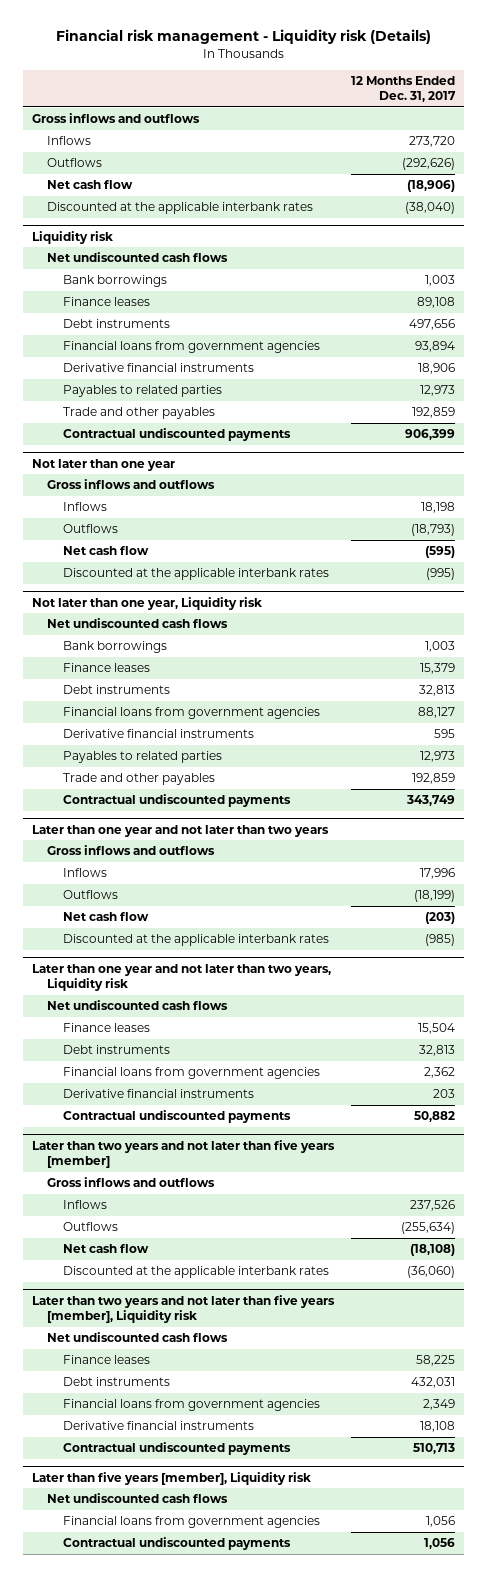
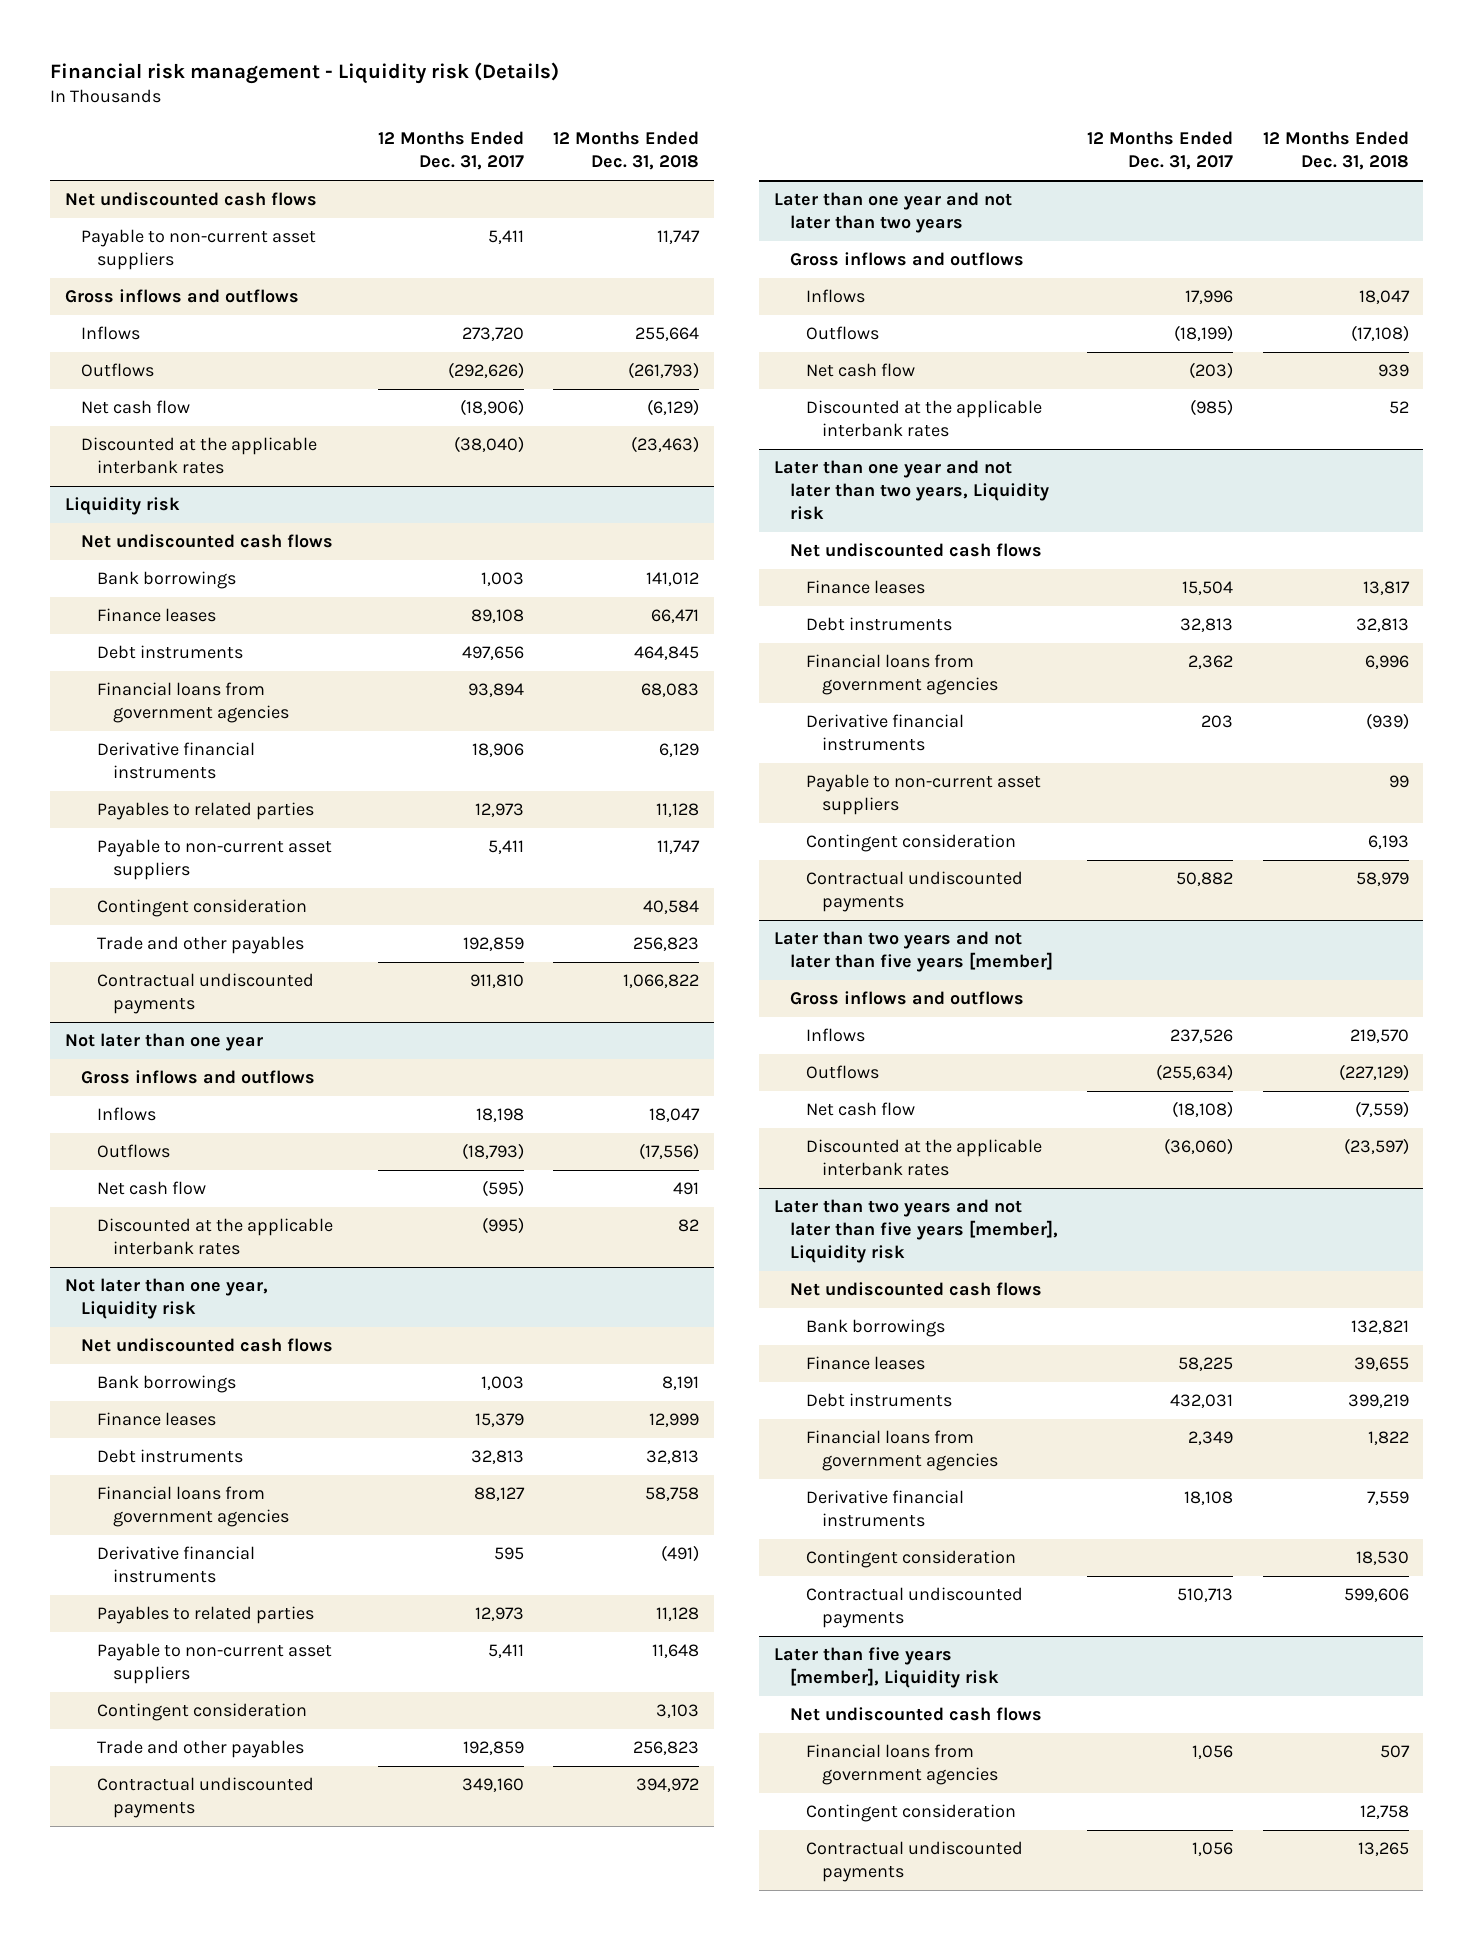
none -> [553,131,700,171] 12 Months Ended Dec. 31, 2018
none -> [64,192,317,207] Net undiscounted cash flows
none -> [80,229,316,271] Payable to non-current asset suppliers
none -> [96,839,332,881] Payable to non-current asset suppliers
none -> [96,899,307,918] Contingent consideration
[405,429,456,441] 906,399 -> [470,974,525,989] 911,810
none -> [96,1643,332,1685] Payable to non-current asset suppliers
none -> [96,1703,307,1722] Contingent consideration
[406,795,456,807] 343,749 -> [462,1778,525,1793] 349,160
none -> [805,774,1041,816] Payable to non-current asset suppliers
none -> [805,834,1016,853] Contingent consideration
none -> [805,1319,945,1338] Bank borrowings
none -> [805,1550,1016,1569] Contingent consideration
none -> [805,1804,1016,1823] Contingent consideration

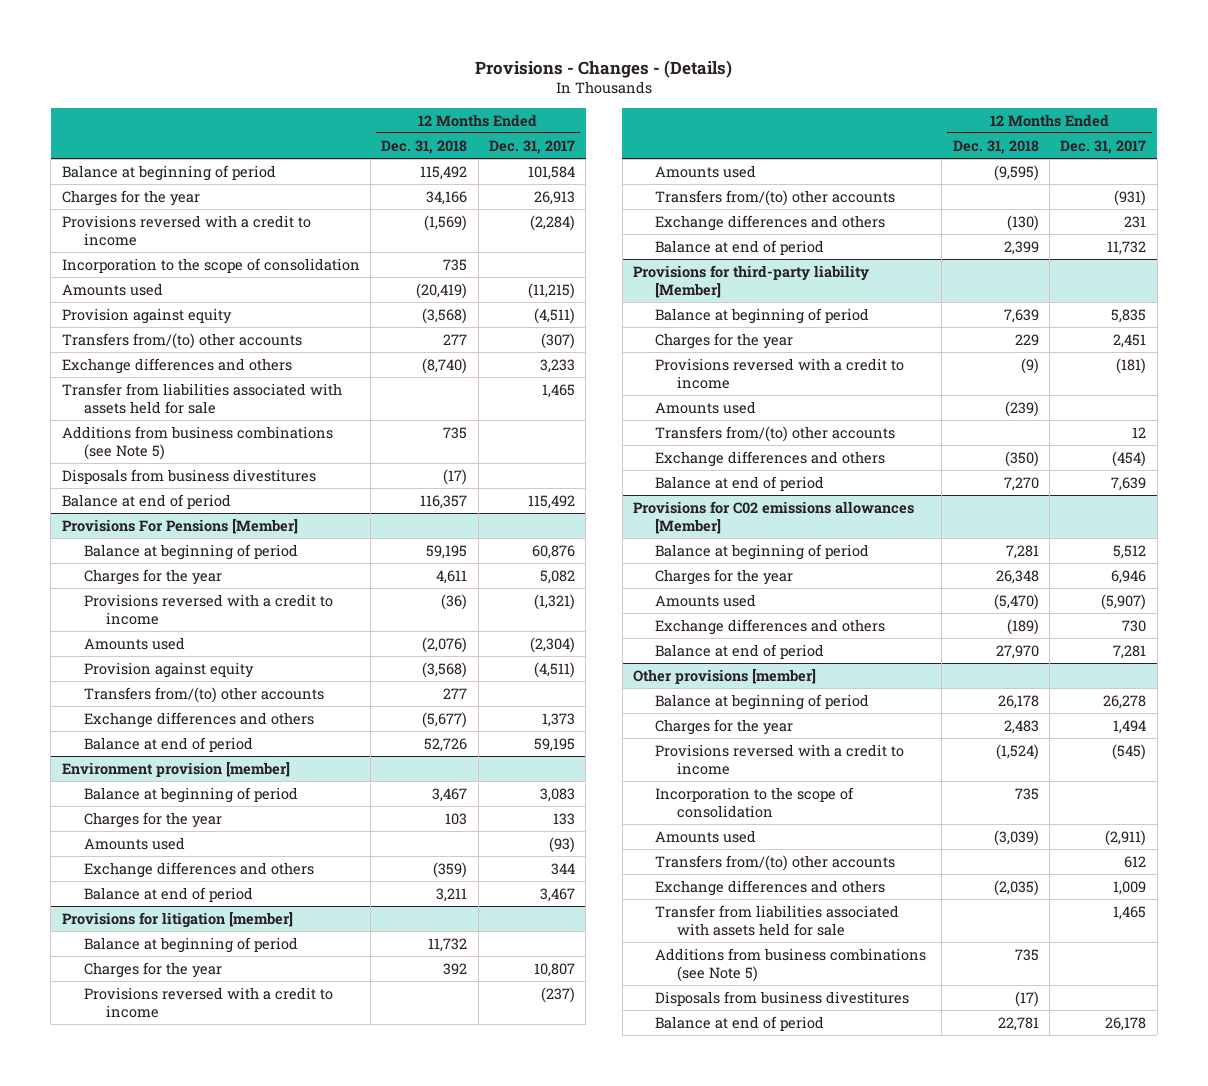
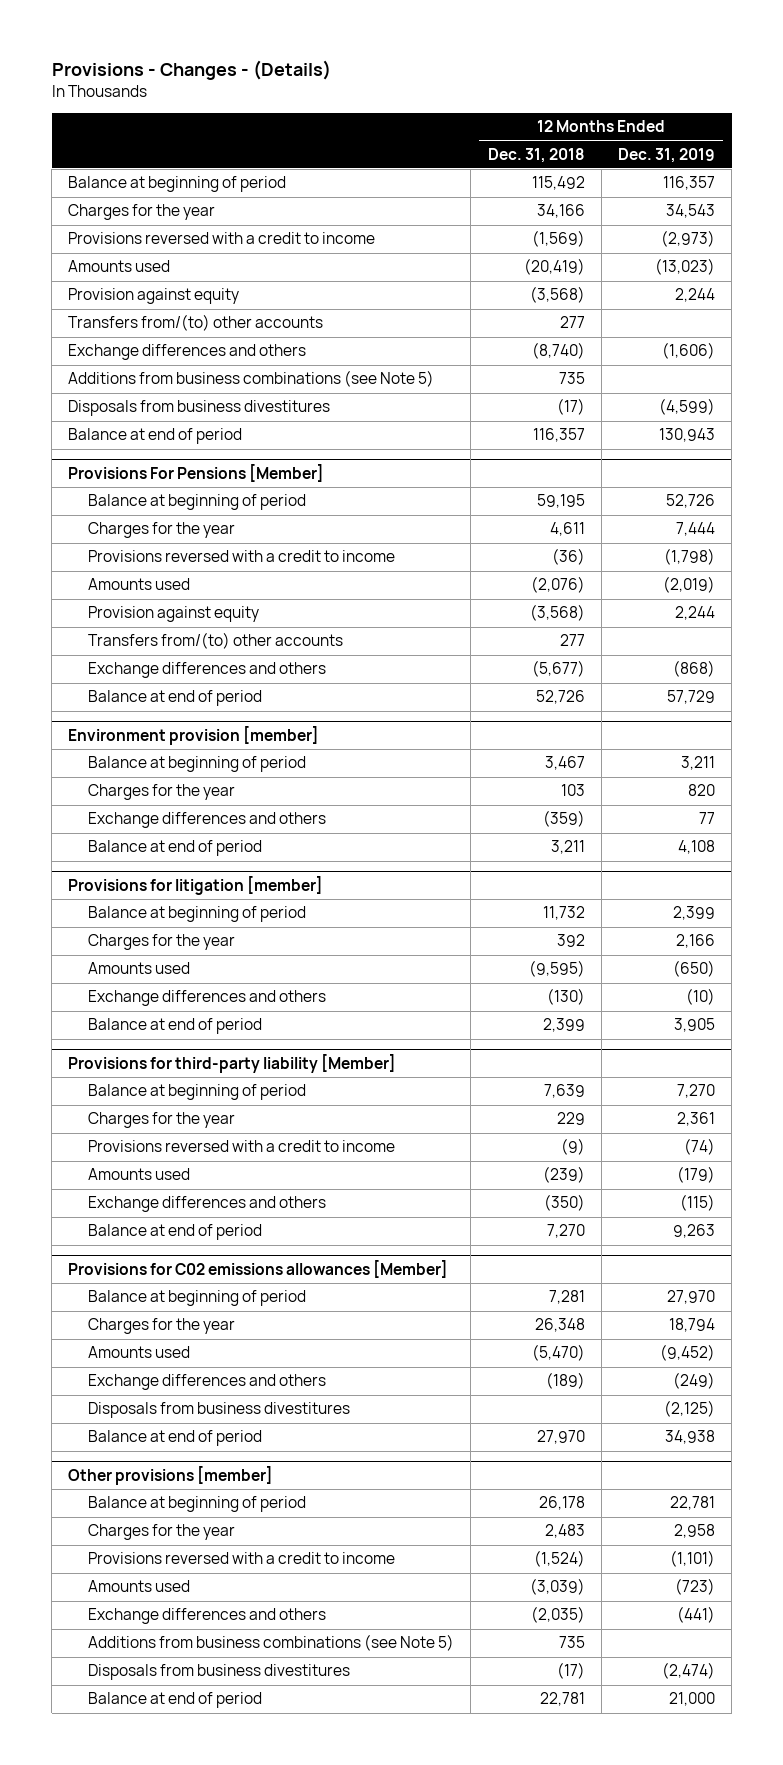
[488,139,575,154] Dec. 31, 2017 -> none
none -> [617,147,715,163] Dec. 31, 2019
[61,257,360,273] Incorporation to the scope of consolidation -> none
[61,382,342,414] Transfer from liabilities associated with assets held for sale -> none
[83,836,185,850] Amounts used -> none
[83,986,333,1018] Provisions reversed with a credit to income -> none
[655,189,896,206] Transfers from/(to) other accounts -> none
[655,425,896,442] Transfers from/(to) other accounts -> none
none -> [88,1402,351,1419] Disposals from business divestitures
[655,786,855,818] Incorporation to the scope of consolidation -> none
[655,854,896,871] Transfers from/(to) other accounts -> none
[655,904,900,936] Transfer from liabilities associated with assets held for sale -> none

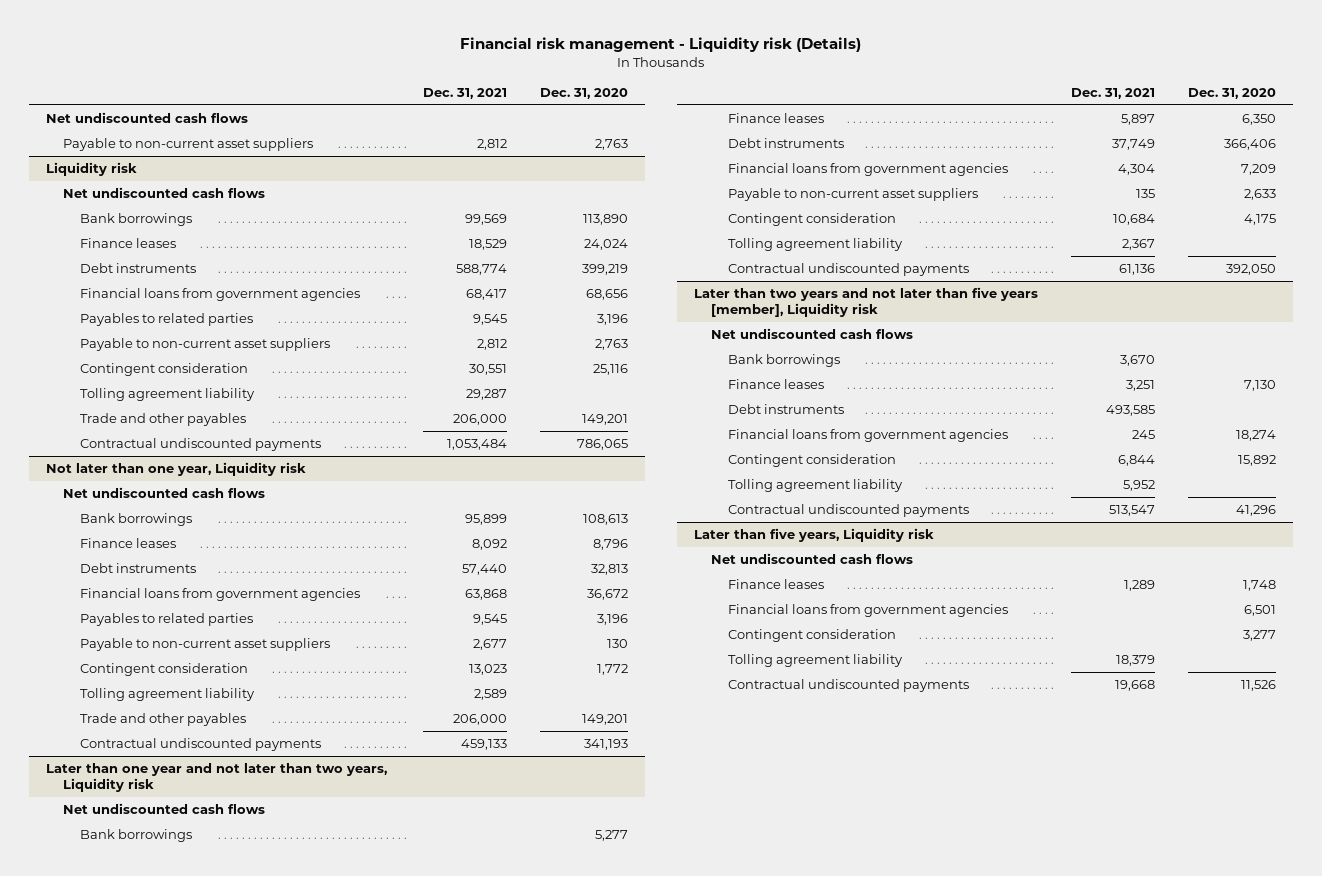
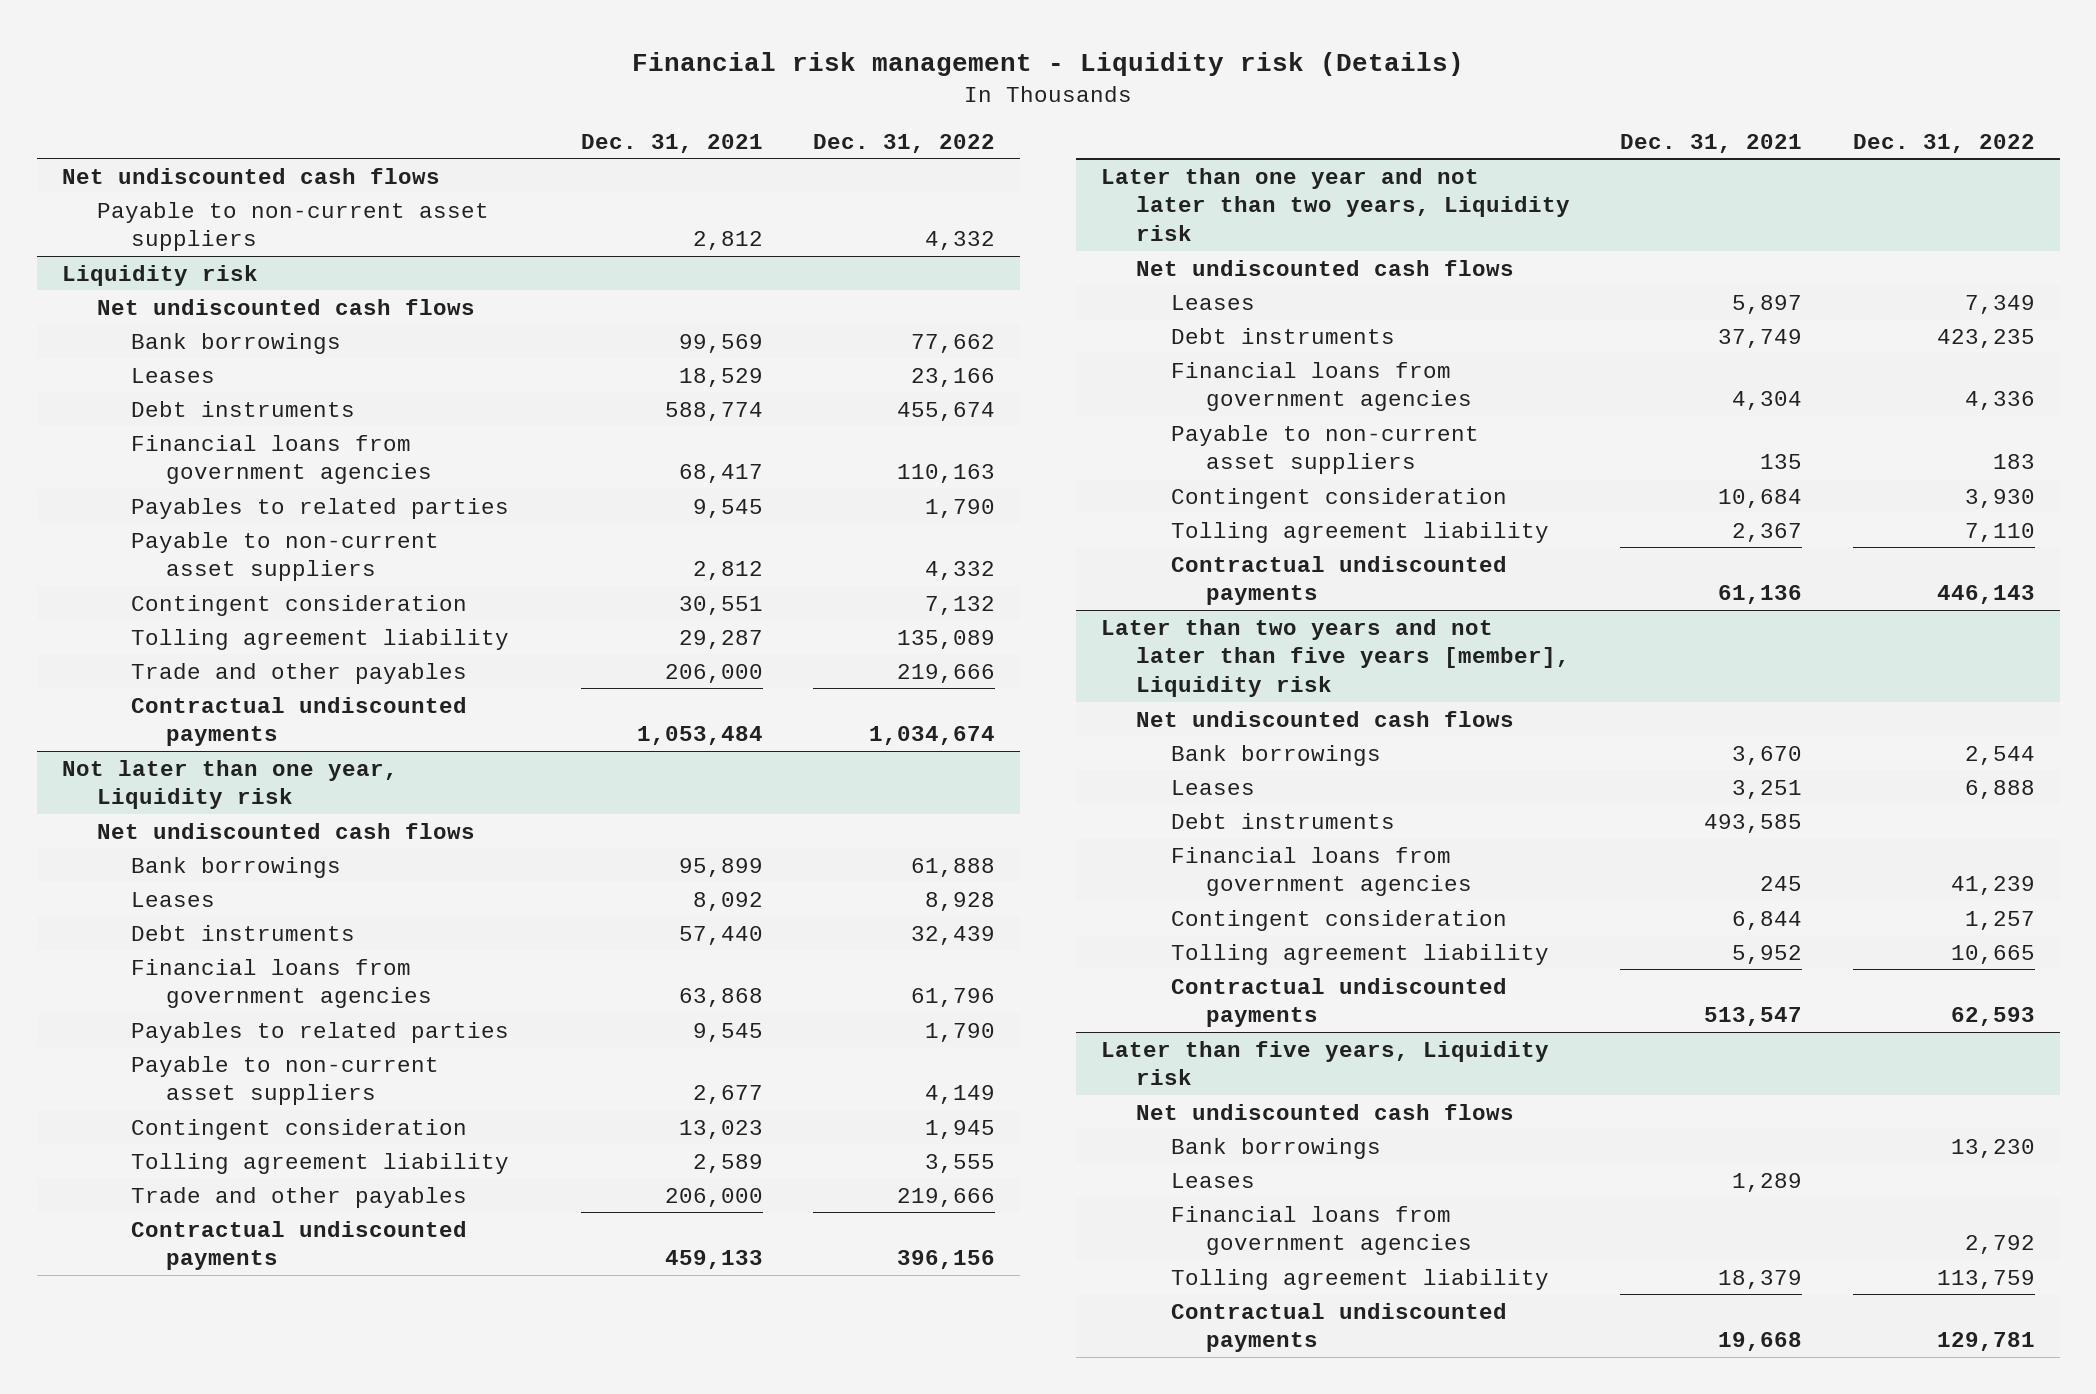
[540,87,629,99] Dec. 31, 2020 -> none
none -> [813,133,996,153] Dec. 31, 2022
[80,238,177,249] Finance leases -> [131,367,216,383] Leases
[80,538,177,549] Finance leases -> [131,891,216,907] Leases
[80,829,193,843] Bank borrowings -> none
[728,113,825,124] Finance leases -> [1171,294,1256,310] Leases
[728,379,825,390] Finance leases -> [1171,779,1256,795] Leases
none -> [1171,1137,1382,1159] Bank borrowings
[728,579,825,590] Finance leases -> [1171,1172,1256,1188] Leases
[728,629,897,643] Contingent consideration -> none

